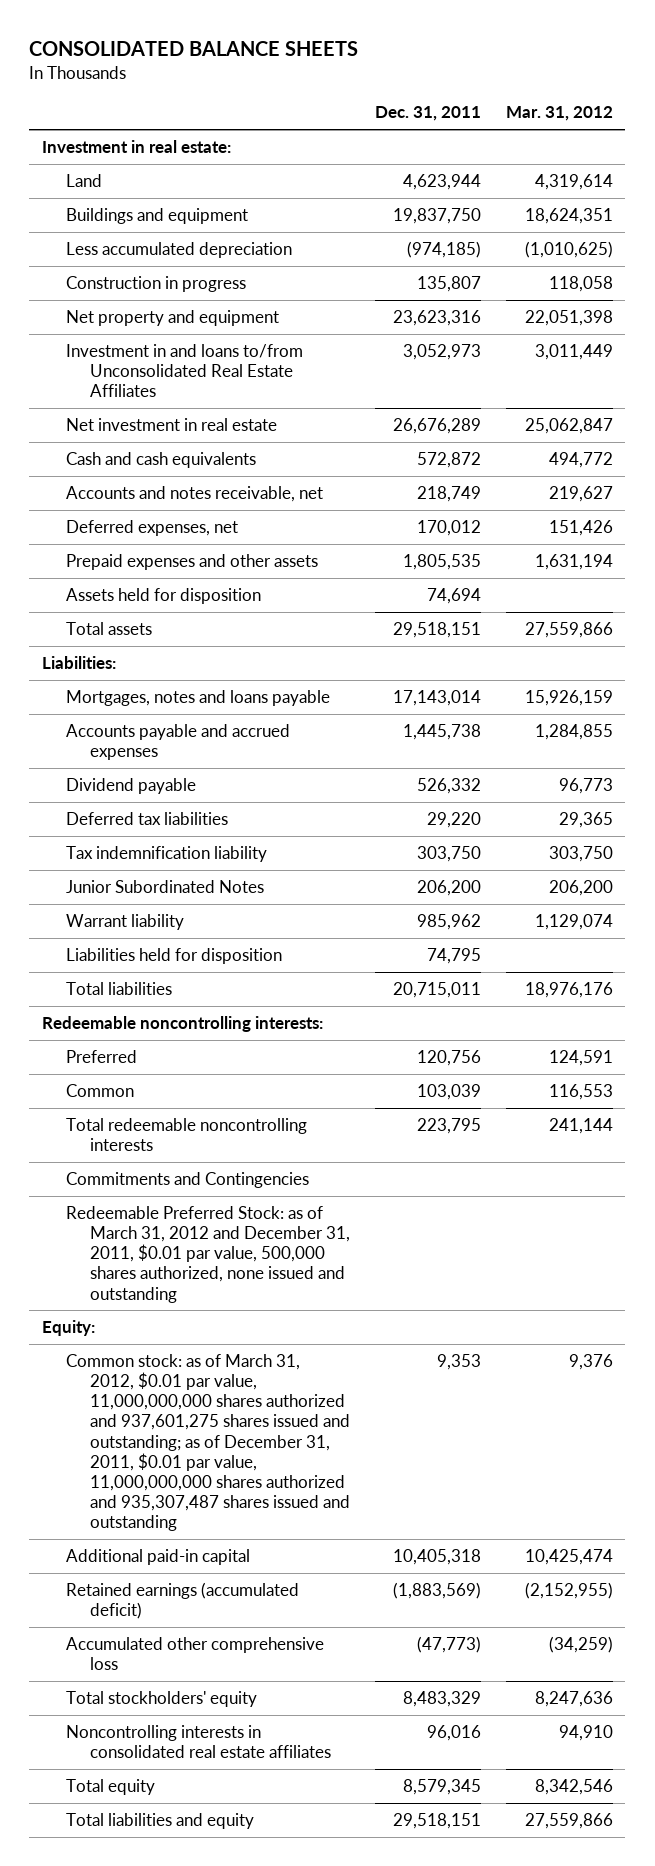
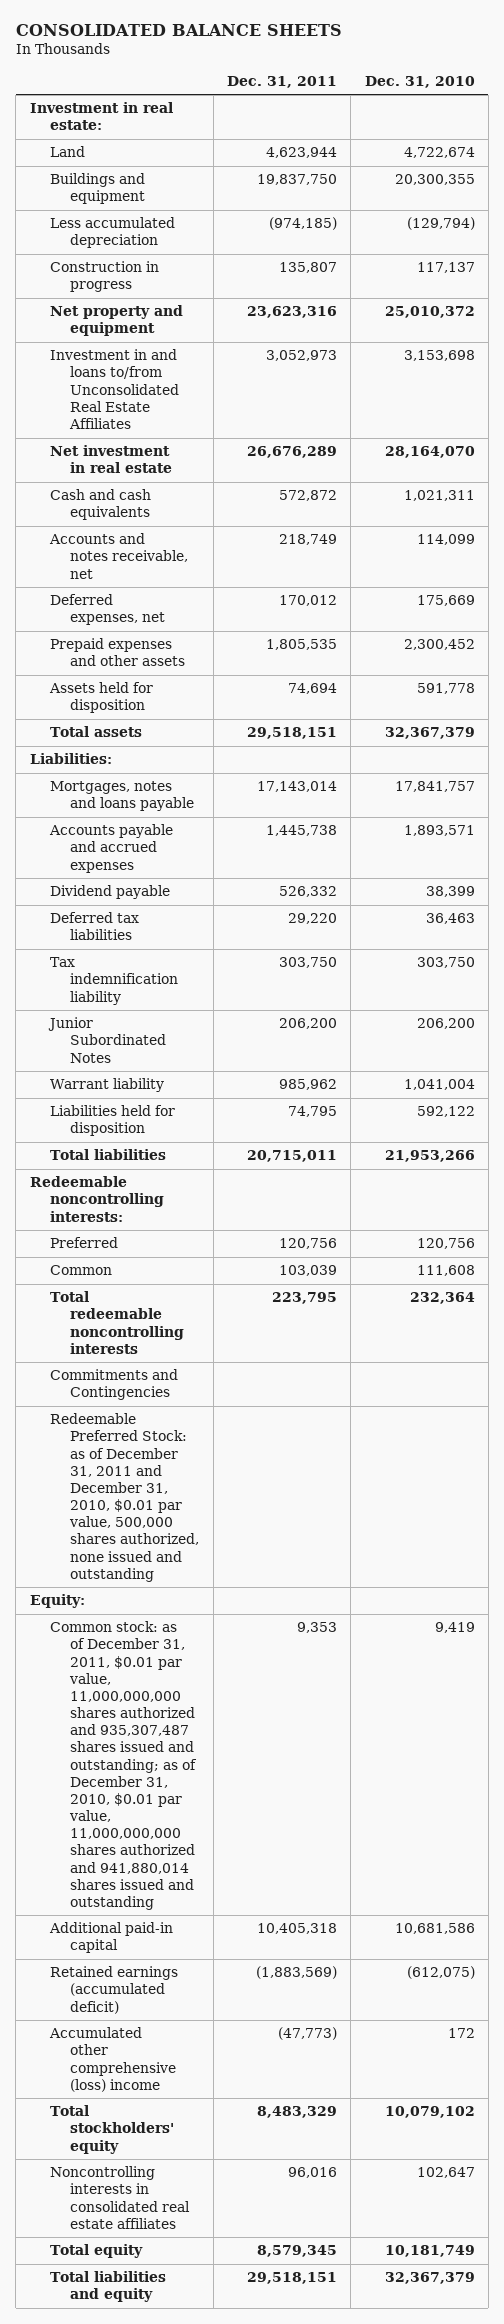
[505,106,613,122] Mar. 31, 2012 -> none
none -> [364,75,475,88] Dec. 31, 2010
[65,1205,351,1303] Redeemable Preferred Stock: as of March 31, 2012 and December 31, 2011, $0.01 par value, 500,000 shares authorized, none issued and outstanding -> [49,1413,200,1582] Redeemable Preferred Stock: as of December 31, 2011 and December 31, 2010, $0.01 par value, 500,000 shares authorized, none issued and outstanding
[65,1353,351,1532] Common stock: as of March 31, 2012, $0.01 par value, 11,000,000,000 shares authorized and 937,601,275 shares issued and outstanding; as of December 31, 2011, $0.01 par value, 11,000,000,000 shares authorized and 935,307,487 shares issued and outstanding -> [49,1621,198,1910] Common stock: as of December 31, 2011, $0.01 par value, 11,000,000,000 shares authorized and 935,307,487 shares issued and outstanding; as of December 31, 2010, $0.01 par value, 11,000,000,000 shares authorized and 941,880,014 shares issued and outstanding
[65,1636,324,1671] Accumulated other comprehensive loss -> [48,2027,177,2092] Accumulated other comprehensive (loss) income

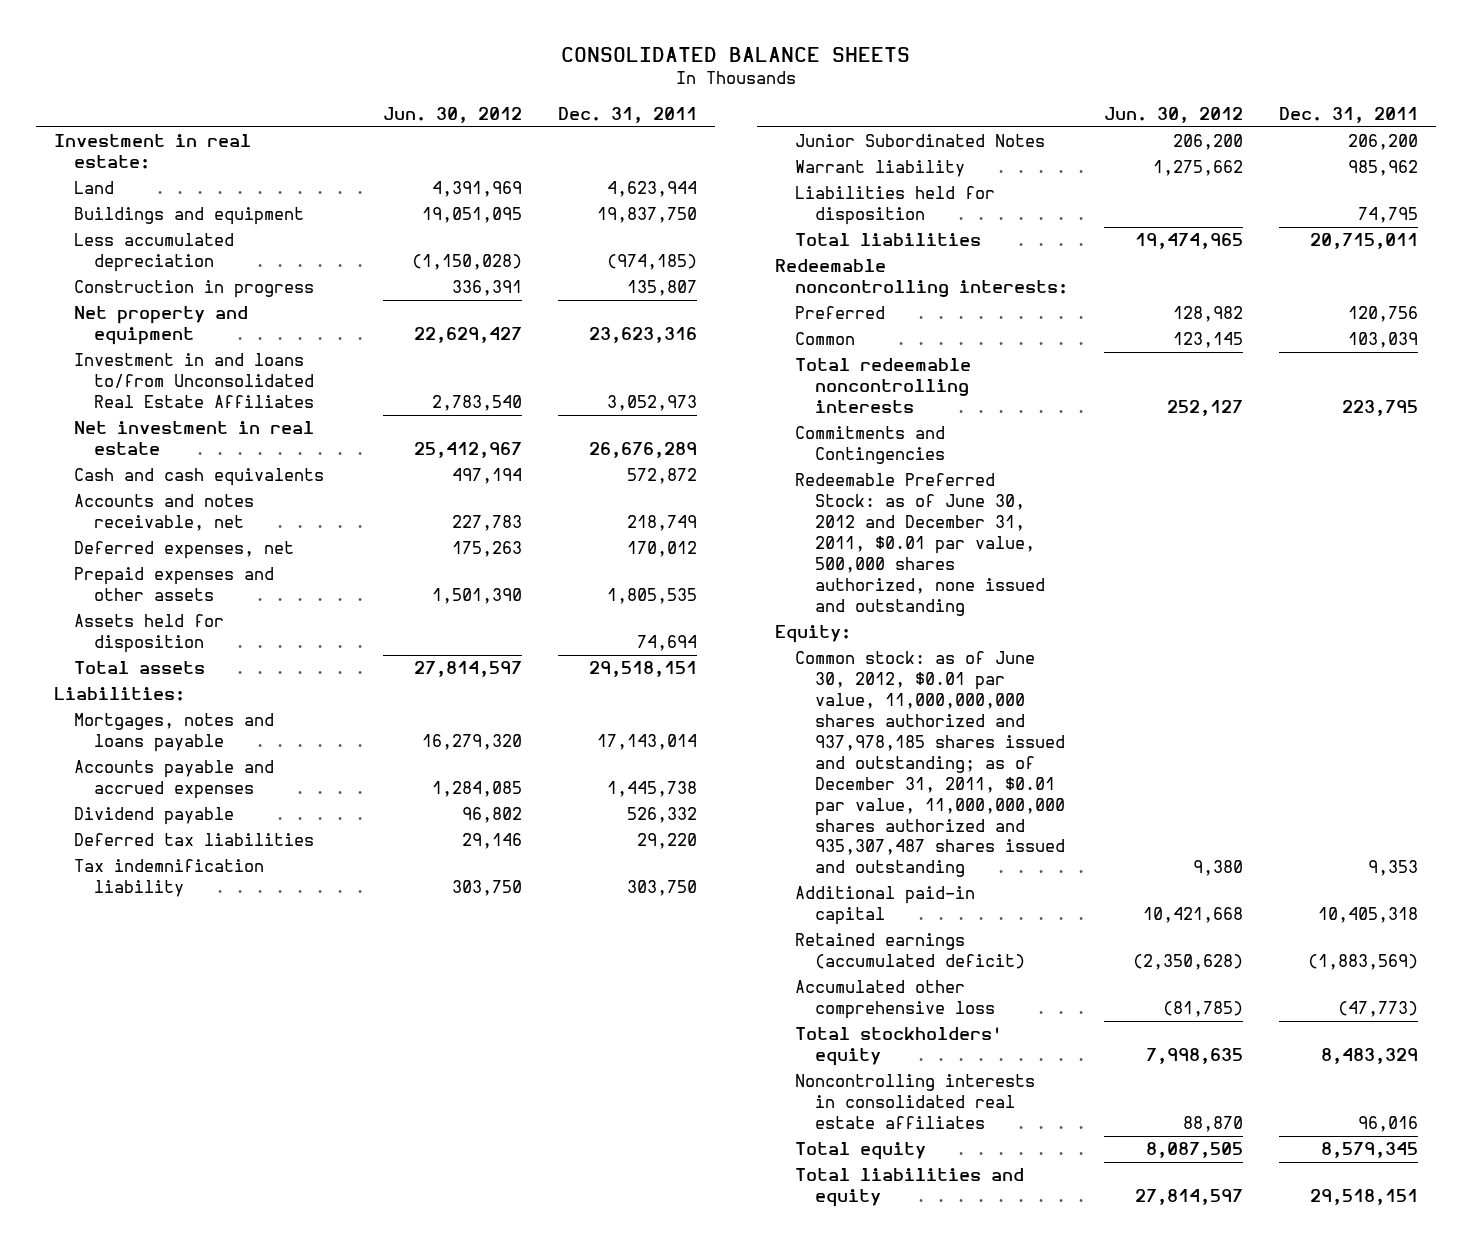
[364,75,475,88] Dec. 31, 2010 -> none
none -> [383,107,523,124] Jun. 30, 2012
[49,1413,200,1582] Redeemable Preferred Stock: as of December 31, 2011 and December 31, 2010, $0.01 par value, 500,000 shares authorized, none issued and outstanding -> [794,473,1045,616] Redeemable Preferred Stock: as of June 30, 2012 and December 31, 2011, $0.01 par value, 500,000 shares authorized, none issued and outstanding
[49,1621,198,1910] Common stock: as of December 31, 2011, $0.01 par value, 11,000,000,000 shares authorized and 935,307,487 shares issued and outstanding; as of December 31, 2010, $0.01 par value, 11,000,000,000 shares authorized and 941,880,014 shares issued and outstanding -> [794,651,1065,878] Common stock: as of June 30, 2012, $0.01 par value, 11,000,000,000 shares authorized and 937,978,185 shares issued and outstanding; as of December 31, 2011, $0.01 par value, 11,000,000,000 shares authorized and 935,307,487 shares issued and outstanding
[48,2027,177,2092] Accumulated other comprehensive (loss) income -> [794,980,995,1020] Accumulated other comprehensive loss

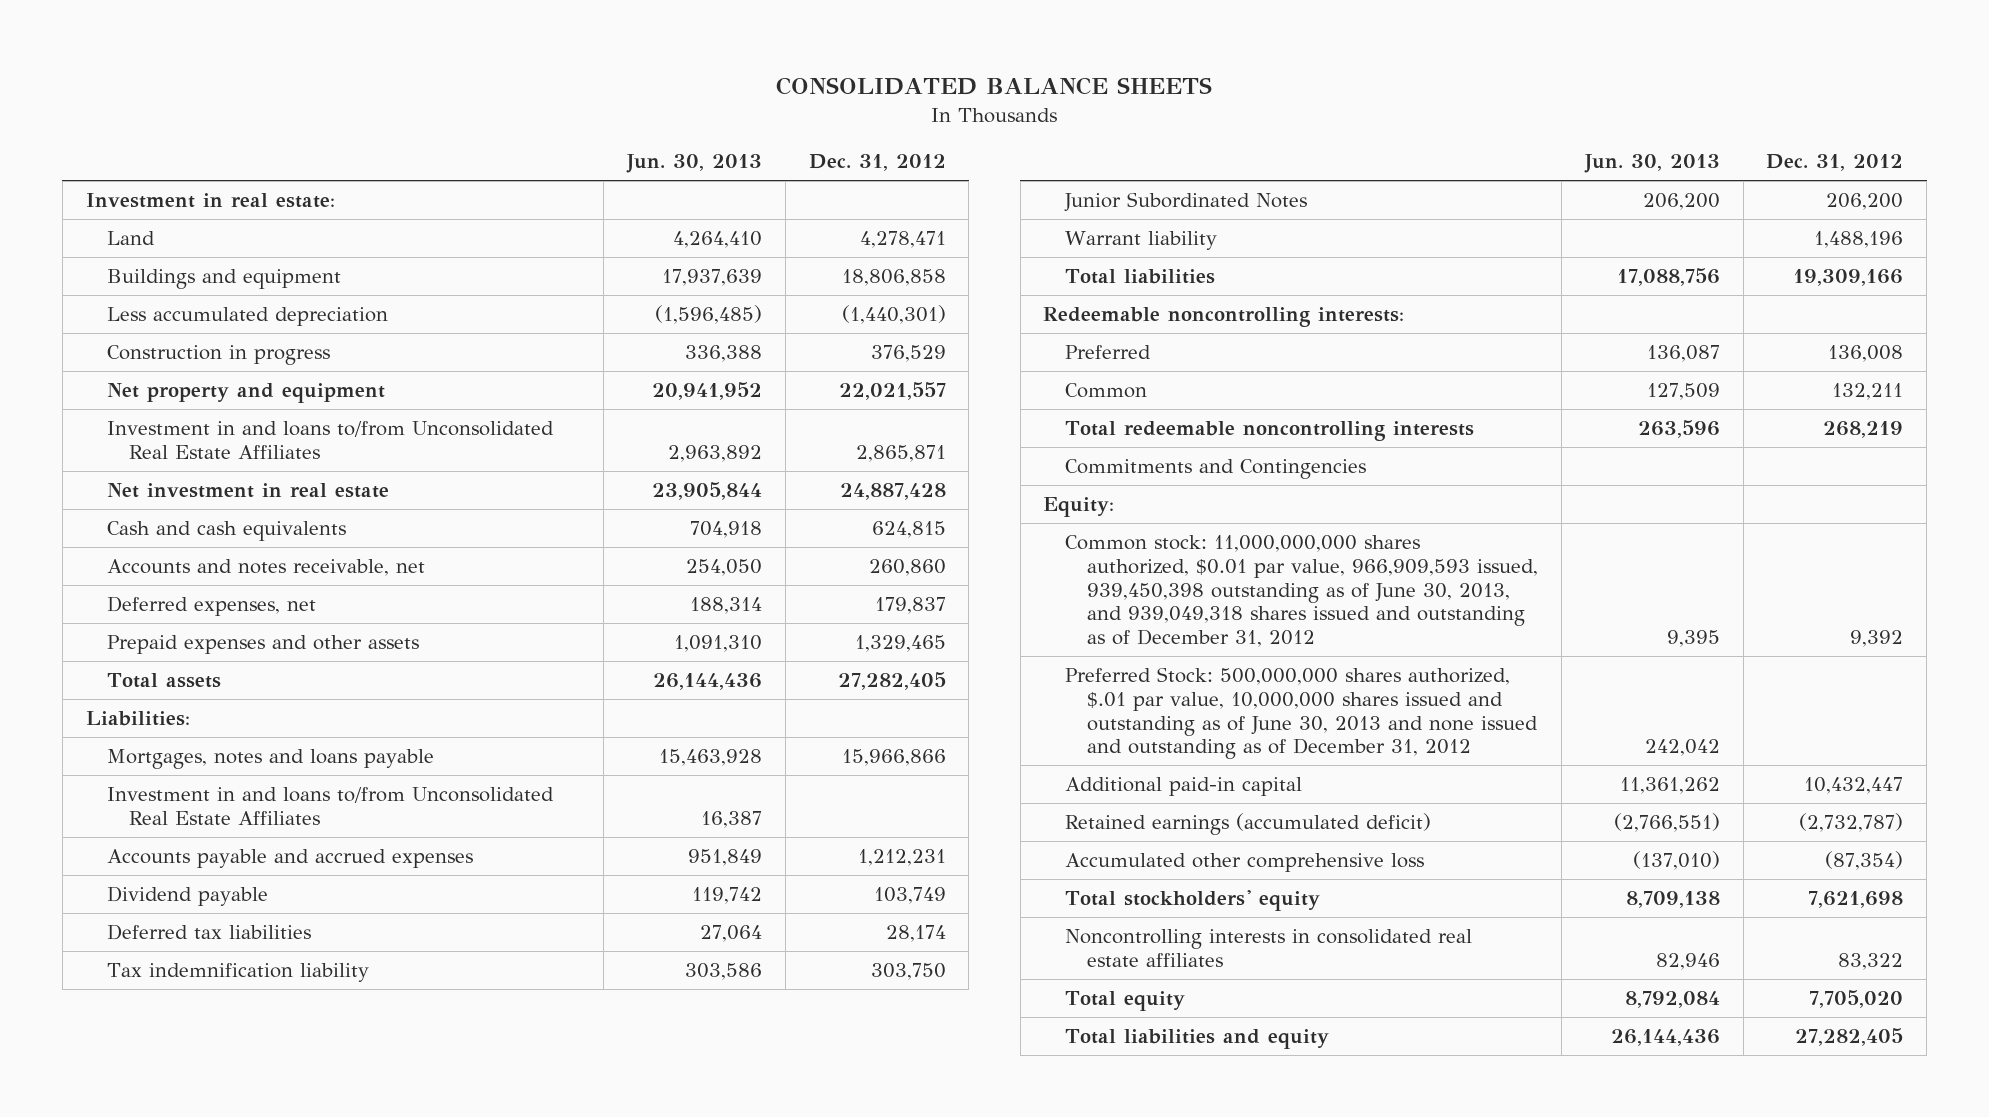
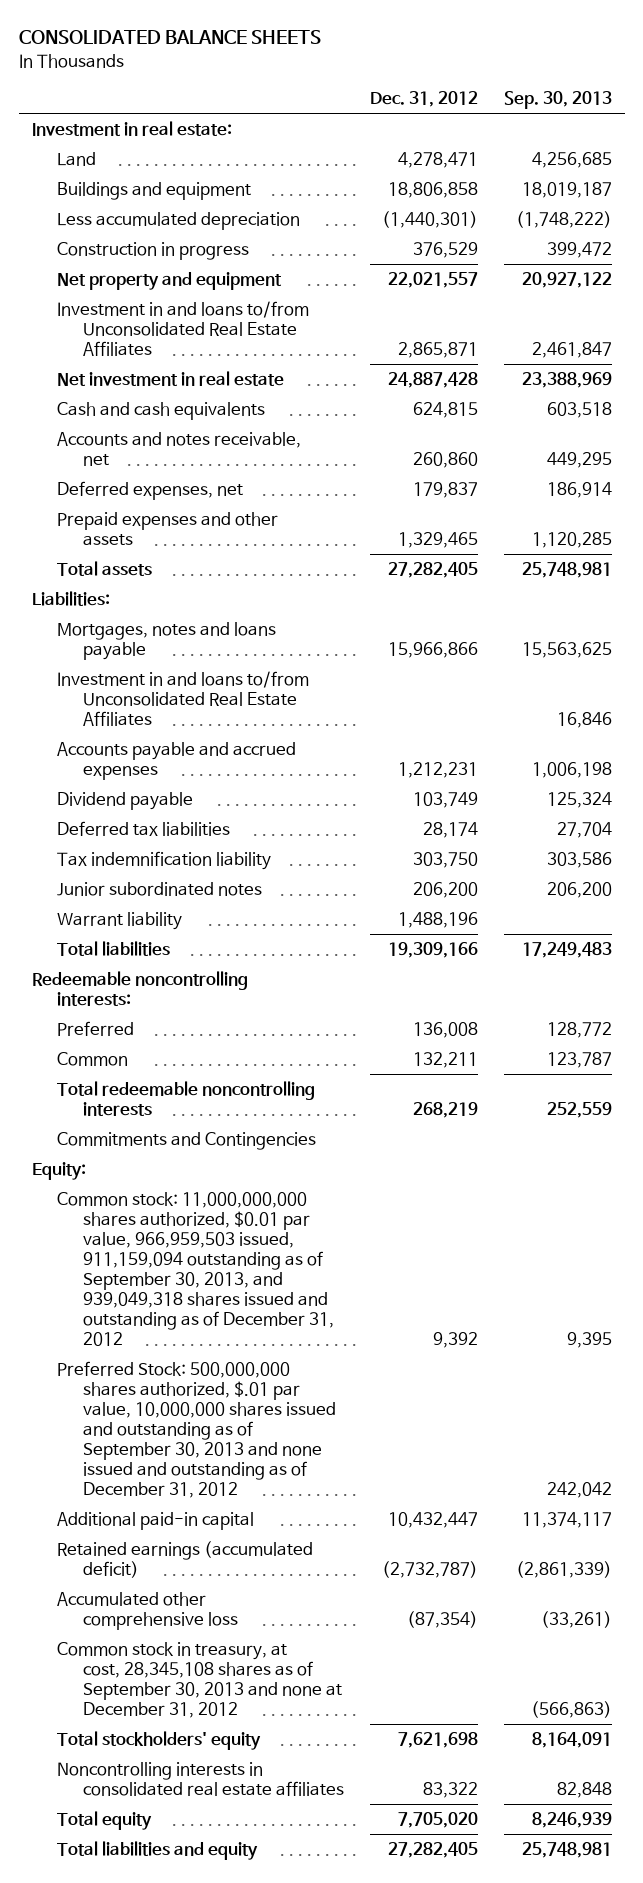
[625,154,762,174] Jun. 30, 2013 -> none
none -> [503,91,612,110] Sep. 30, 2013
[1064,192,1308,213] Junior Subordinated Notes -> [57,881,263,896] Junior subordinated notes
[1065,535,1539,648] Common stock: 11,000,000,000 shares authorized, $0.01 par value, 966,909,593 issued, 939,450,398 outstanding as of June 30, 2013, and 939,049,318 shares issued and outstanding as of December 31, 2012 -> [57,1191,334,1347] Common stock: 11,000,000,000 shares authorized, $0.01 par value, 966,959,503 issued, 911,159,094 outstanding as of September 30, 2013, and 939,049,318 shares issued and outstanding as of December 31, 2012
[1065,667,1539,760] Preferred Stock: 500,000,000 shares authorized, $.01 par value, 10,000,000 shares issued and outstanding as of June 30, 2013 and none issued and outstanding as of December 31, 2012 -> [57,1360,336,1499] Preferred Stock: 500,000,000 shares authorized, $.01 par value, 10,000,000 shares issued and outstanding as of September 30, 2013 and none issued and outstanding as of December 31, 2012
none -> [57,1641,342,1719] Common stock in treasury, at cost, 28,345,108 shares as of September 30, 2013 and none at December 31, 2012

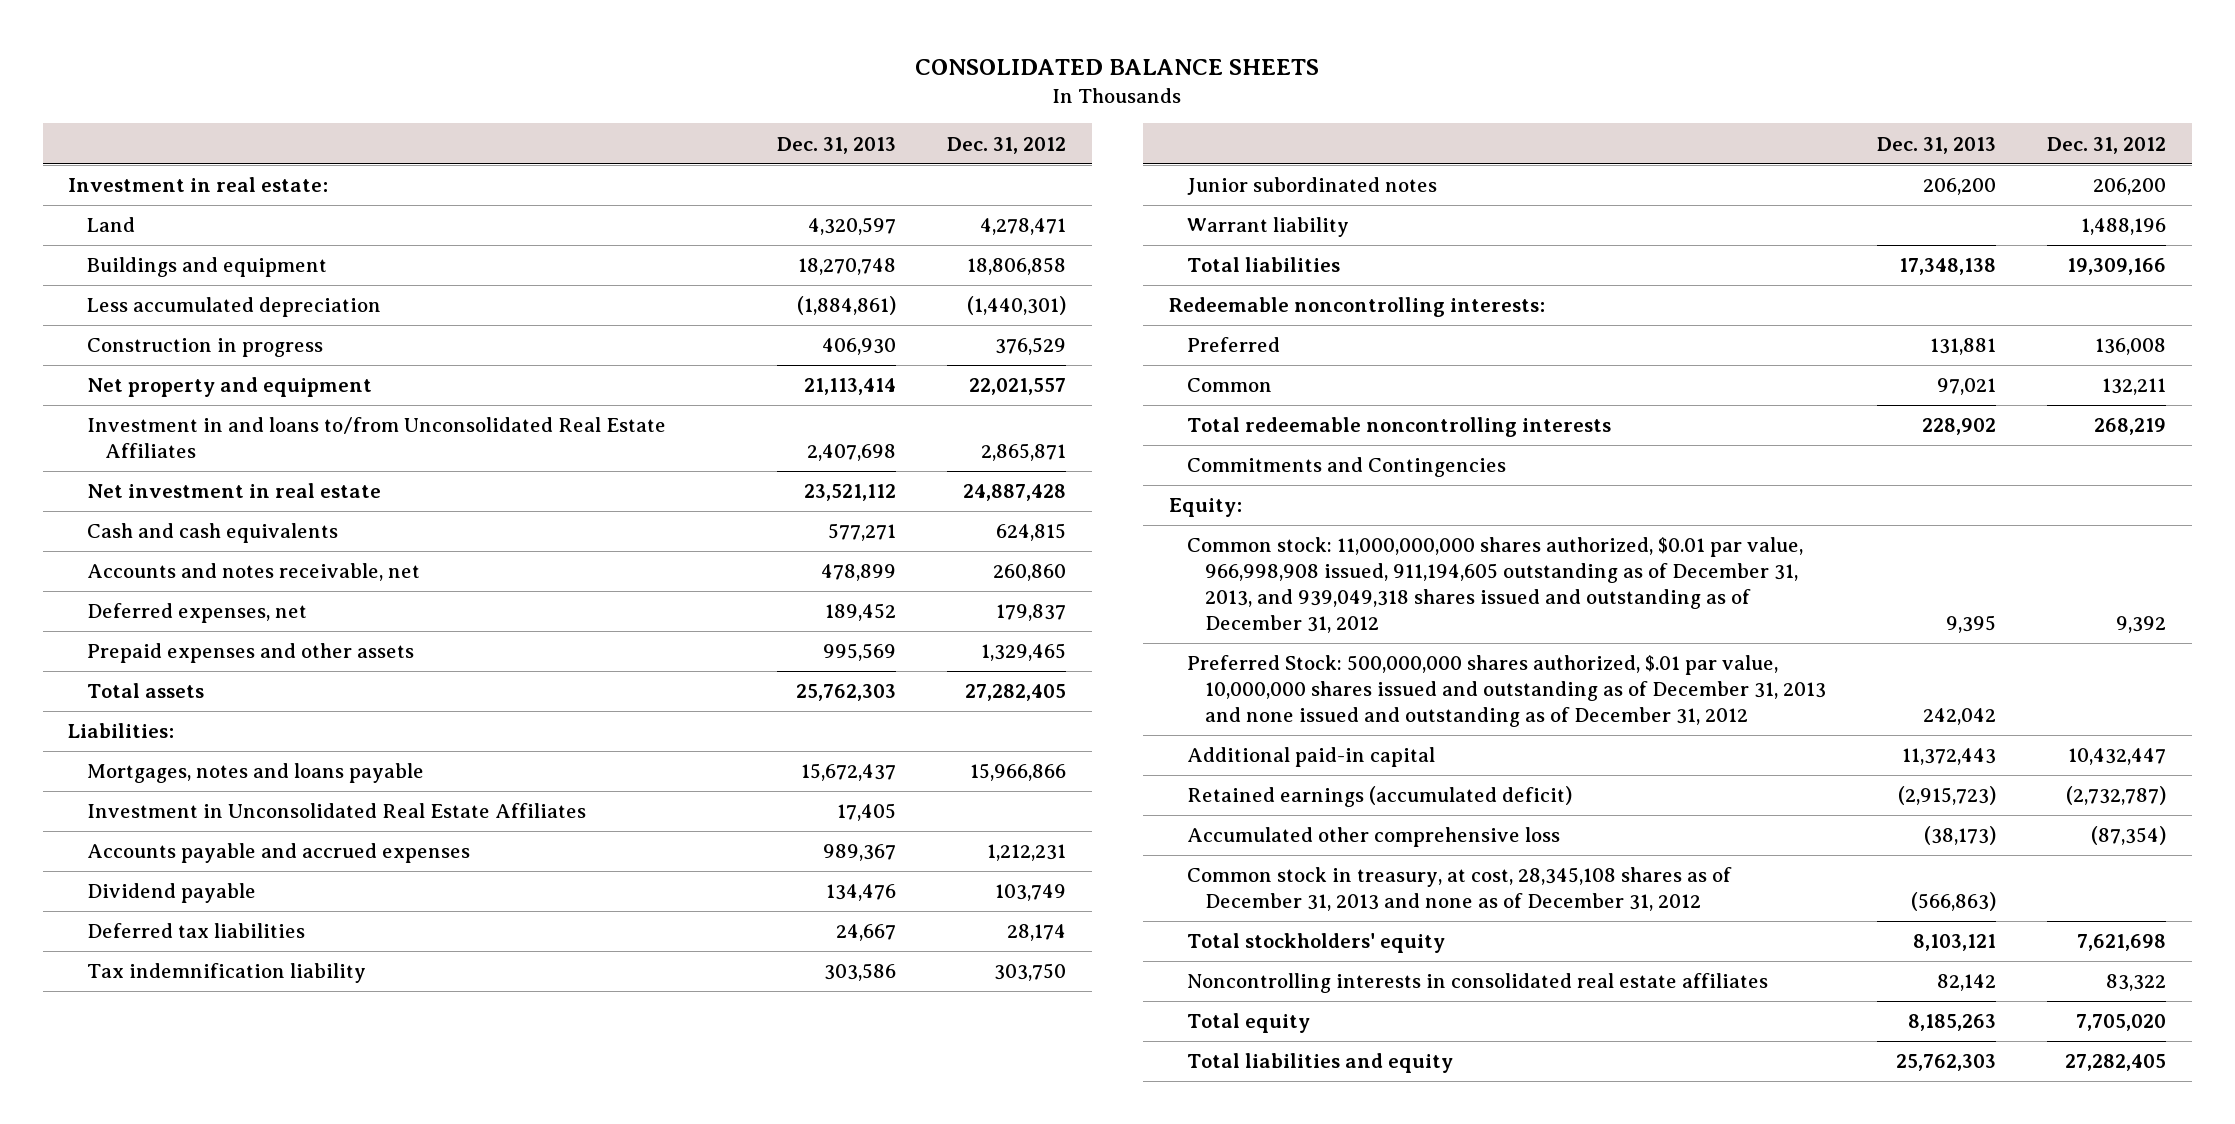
[503,91,612,110] Sep. 30, 2013 -> none
none -> [776,136,896,154] Dec. 31, 2013
[57,670,310,727] Investment in and loans to/from Unconsolidated Real Estate Affiliates -> [86,803,586,819] Investment in Unconsolidated Real Estate Affiliates
[57,1191,334,1347] Common stock: 11,000,000,000 shares authorized, $0.01 par value, 966,959,503 issued, 911,159,094 outstanding as of September 30, 2013, and 939,049,318 shares issued and outstanding as of December 31, 2012 -> [1186,537,1803,634] Common stock: 11,000,000,000 shares authorized, $0.01 par value, 966,998,908 issued, 911,194,605 outstanding as of December 31, 2013, and 939,049,318 shares issued and outstanding as of December 31, 2012
[57,1360,336,1499] Preferred Stock: 500,000,000 shares authorized, $.01 par value, 10,000,000 shares issued and outstanding as of September 30, 2013 and none issued and outstanding as of December 31, 2012 -> [1186,655,1827,728] Preferred Stock: 500,000,000 shares authorized, $.01 par value, 10,000,000 shares issued and outstanding as of December 31, 2013 and none issued and outstanding as of December 31, 2012
[57,1641,342,1719] Common stock in treasury, at cost, 28,345,108 shares as of September 30, 2013 and none at December 31, 2012 -> [1186,867,1732,912] Common stock in treasury, at cost, 28,345,108 shares as of December 31, 2013 and none as of December 31, 2012

